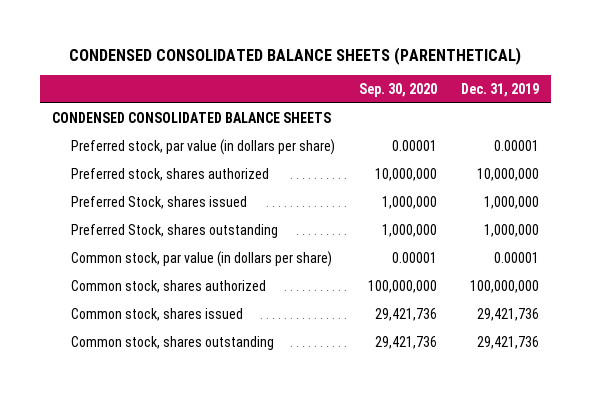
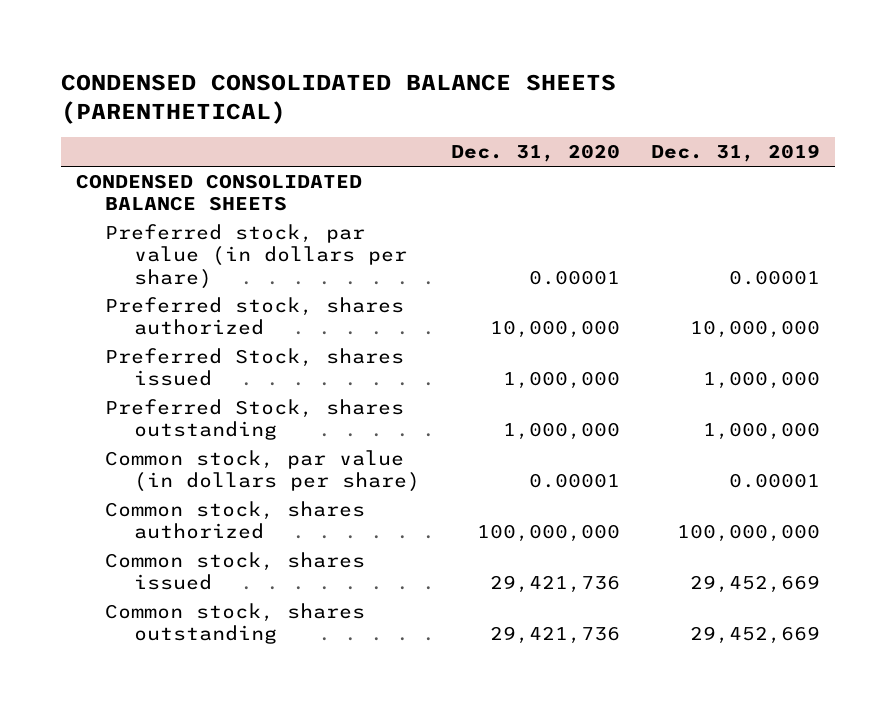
[358,82,437,97] Sep. 30, 2020 -> none
none -> [450,144,620,163] Dec. 31, 2020
[476,307,539,321] 29,421,736 -> [689,575,820,594] 29,452,669
[476,335,539,349] 29,421,736 -> [689,626,820,645] 29,452,669

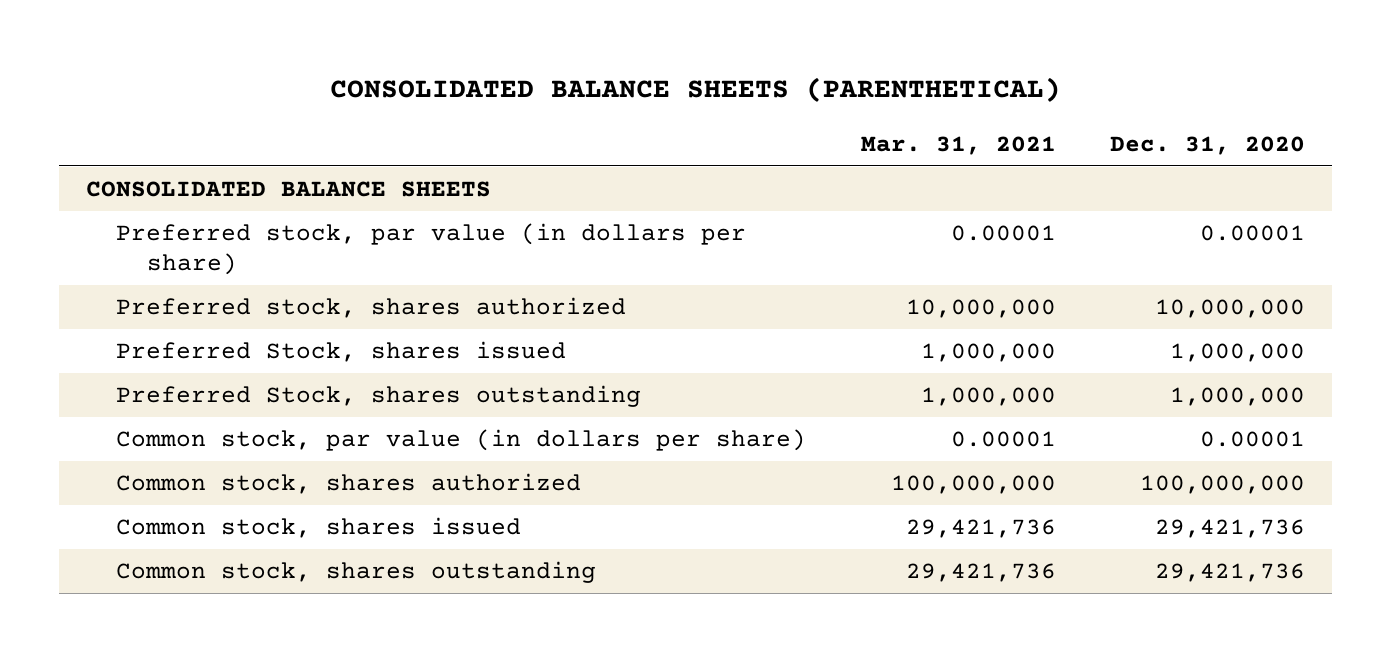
[60,73,616,124] CONDENSED CONSOLIDATED BALANCE SHEETS (PARENTHETICAL) -> [329,76,1061,102] CONSOLIDATED BALANCE SHEETS (PARENTHETICAL)
[650,144,820,163] Dec. 31, 2019 -> none
none -> [860,135,1056,155] Mar. 31, 2021
[76,173,363,212] CONDENSED CONSOLIDATED BALANCE SHEETS -> [86,181,492,198] CONSOLIDATED BALANCE SHEETS

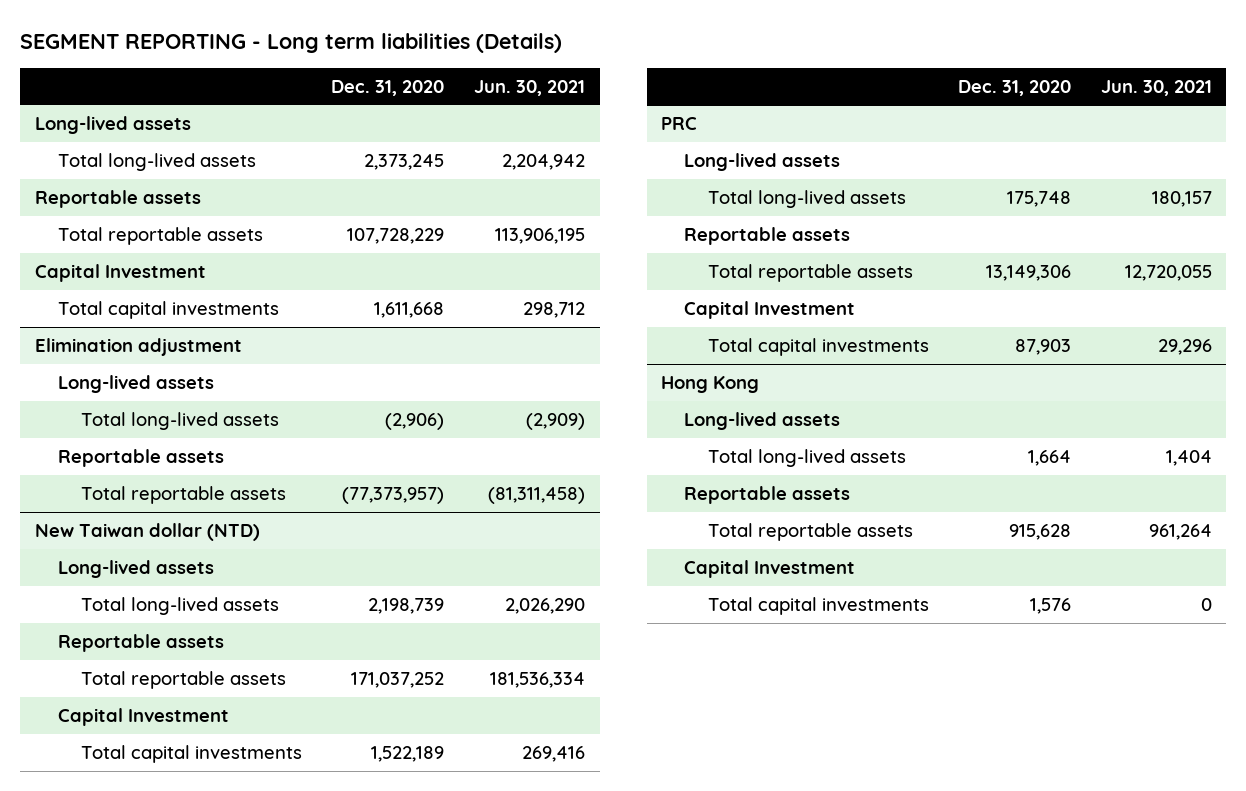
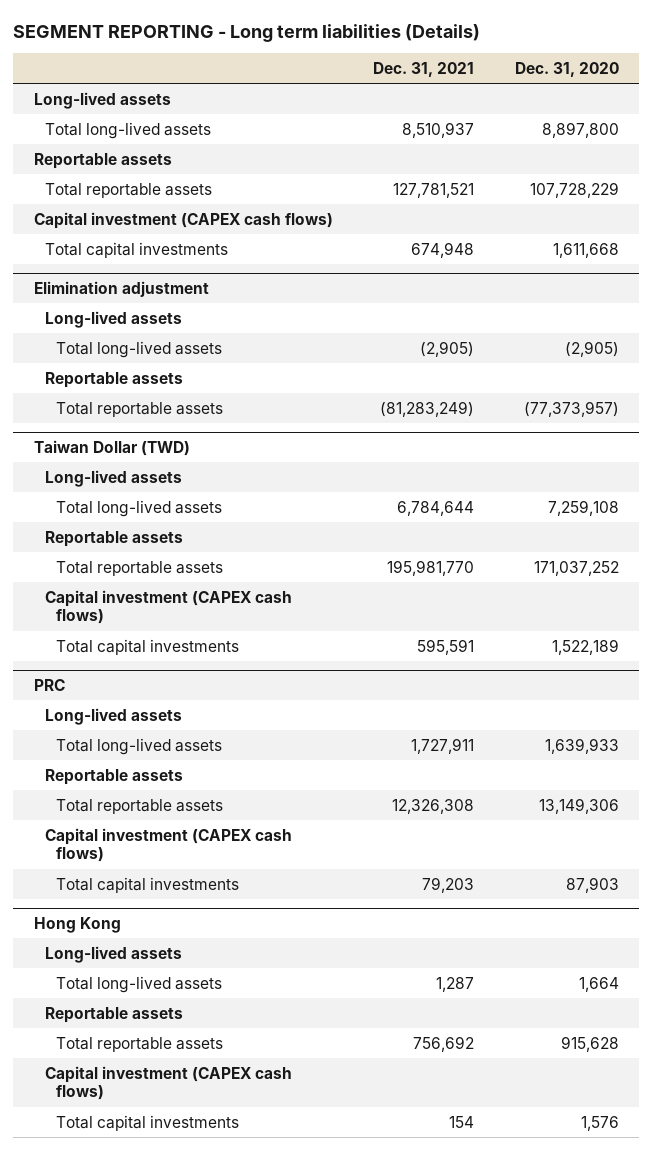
[473,79,585,96] Jun. 30, 2021 -> none
none -> [373,61,475,77] Dec. 31, 2021
[364,154,445,171] 2,373,245 -> [542,121,620,138] 8,897,800
[34,264,206,283] Capital Investment -> [33,211,333,229] Capital investment (CAPEX cash flows)
[385,413,445,431] (2,906) -> [565,340,620,357] (2,905)
[34,523,260,542] New Taiwan dollar (NTD) -> [33,440,190,457] Taiwan Dollar (TWD)
[368,598,445,615] 2,198,739 -> [548,499,620,516] 7,259,108
[57,708,229,727] Capital Investment -> [45,589,293,625] Capital investment (CAPEX cash flows)
[1007,191,1072,208] 175,748 -> [545,737,620,754] 1,639,933
[684,301,856,320] Capital Investment -> [45,827,293,863] Capital investment (CAPEX cash flows)
[684,560,856,579] Capital Investment -> [45,1065,293,1101] Capital investment (CAPEX cash flows)

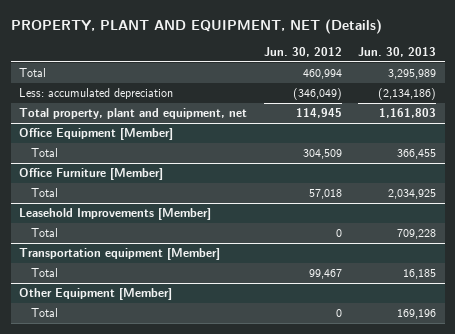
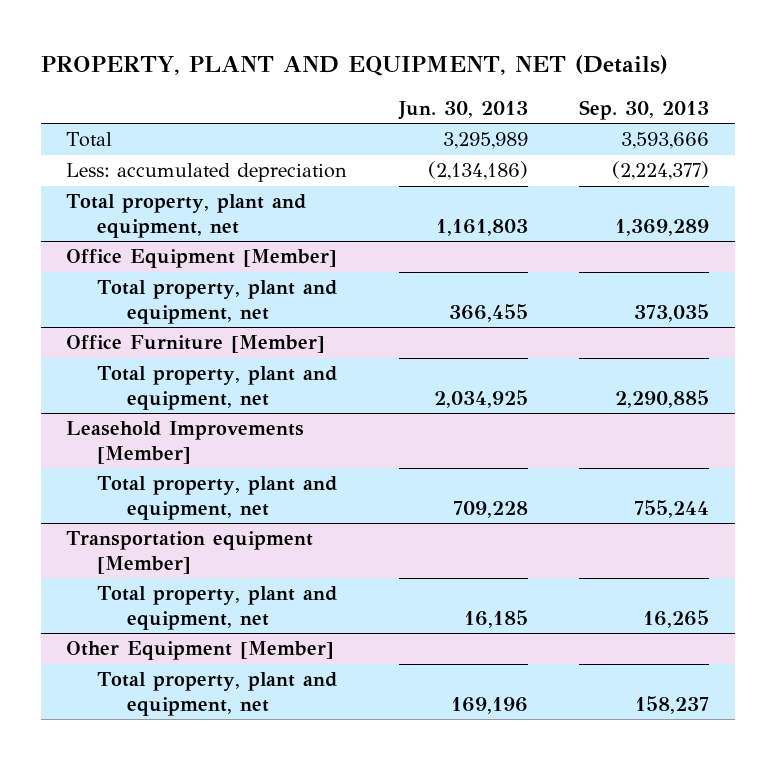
[263,46,342,57] Jun. 30, 2012 -> none
none -> [579,99,710,120] Sep. 30, 2013
[30,148,58,158] Total -> [96,280,337,324] Total property, plant and equipment, net
[30,188,58,198] Total -> [96,366,337,410] Total property, plant and equipment, net
[30,228,58,238] Total -> [96,476,337,520] Total property, plant and equipment, net
[30,268,58,278] Total -> [96,586,337,630] Total property, plant and equipment, net
[30,308,58,318] Total -> [96,672,337,716] Total property, plant and equipment, net

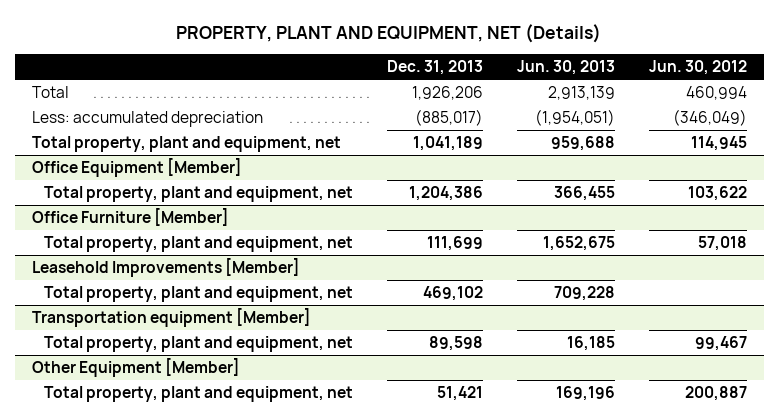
[579,99,710,120] Sep. 30, 2013 -> none
none -> [386,60,483,76] Dec. 31, 2013
none -> [648,60,747,76] Jun. 30, 2012
[442,132,528,150] 3,295,989 -> [547,86,615,101] 2,913,139
[427,161,528,181] (2,134,186) -> [534,109,615,127] (1,954,051)
[435,218,528,236] 1,161,803 -> [550,136,615,152] 959,688
[433,389,528,408] 2,034,925 -> [542,236,615,252] 1,652,675

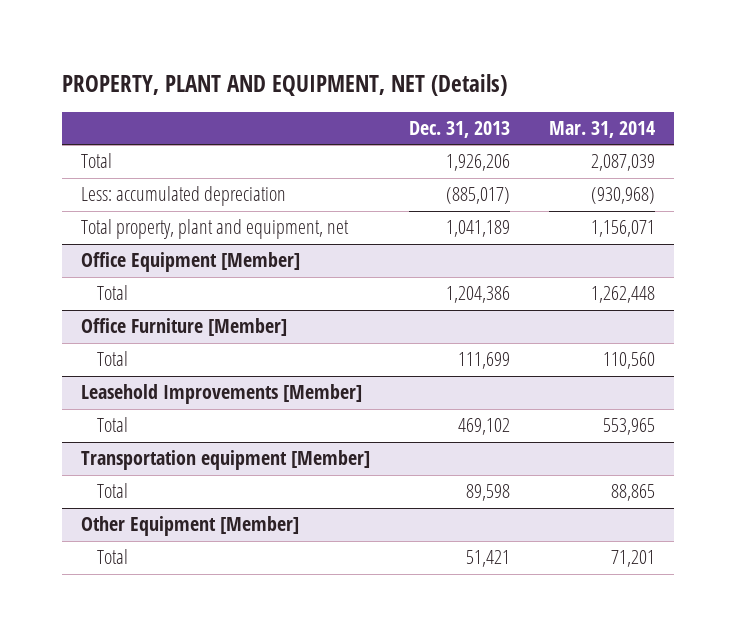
[516,60,615,76] Jun. 30, 2013 -> none
[648,60,747,76] Jun. 30, 2012 -> none
none -> [548,120,655,138] Mar. 31, 2014
[43,186,353,203] Total property, plant and equipment, net -> [96,285,128,301] Total
[43,236,353,253] Total property, plant and equipment, net -> [96,351,128,367] Total
[43,286,353,303] Total property, plant and equipment, net -> [96,417,128,433] Total
[43,336,353,353] Total property, plant and equipment, net -> [96,483,128,499] Total
[43,386,353,403] Total property, plant and equipment, net -> [96,549,128,565] Total

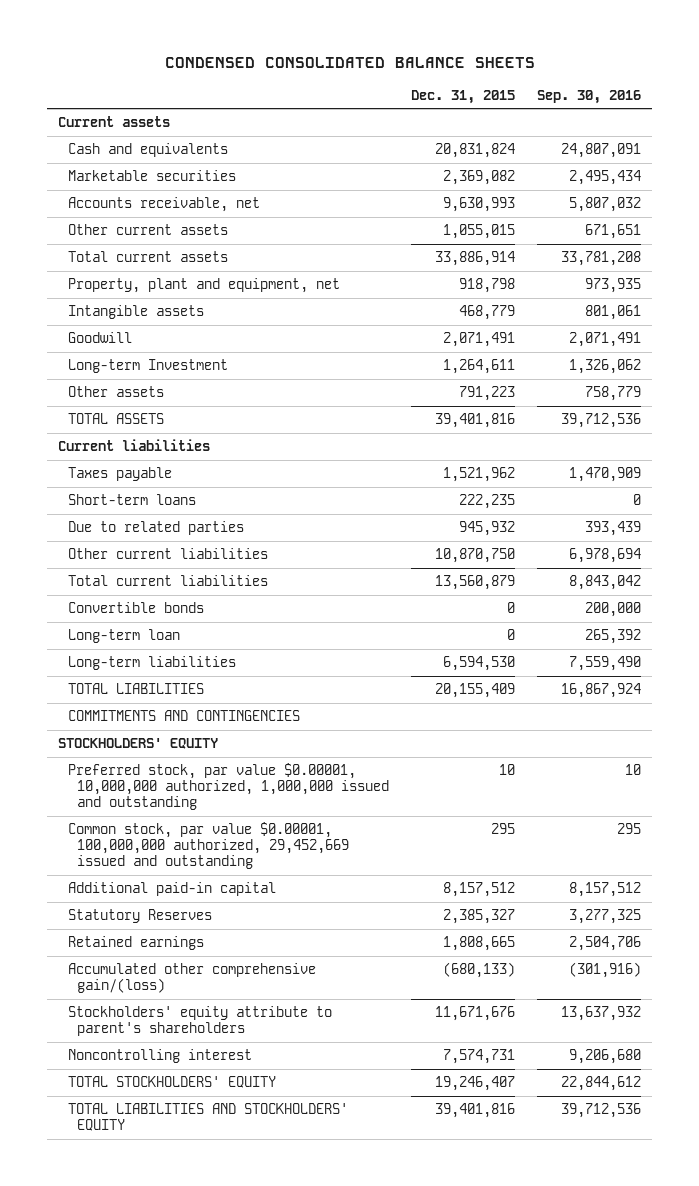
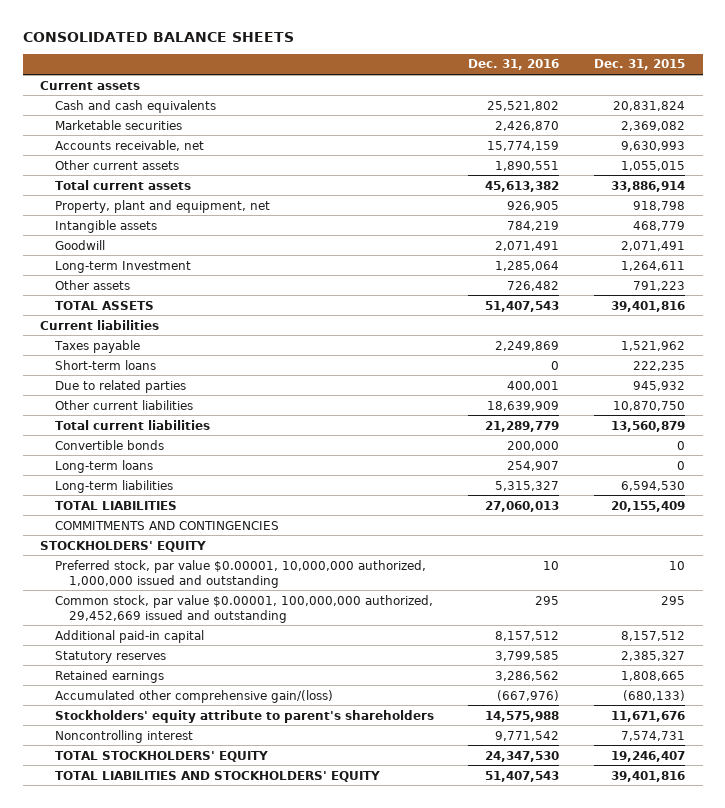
[164,57,535,69] CONDENSED CONSOLIDATED BALANCE SHEETS -> [22,31,294,42] CONSOLIDATED BALANCE SHEETS
[537,89,642,104] Sep. 30, 2016 -> none
none -> [468,59,560,71] Dec. 31, 2016
[67,143,228,158] Cash and equivalents -> [54,99,216,113] Cash and cash equivalents
[67,629,180,644] Long-term loan -> [54,459,153,473] Long-term loans
[67,909,212,924] Statutory Reserves -> [54,650,166,663] Statutory reserves

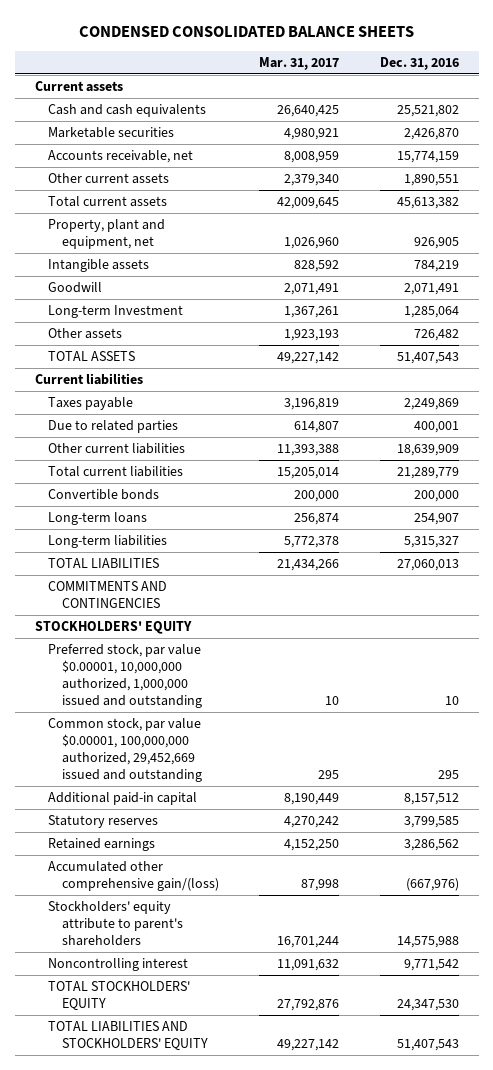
[22,31,294,42] CONSOLIDATED BALANCE SHEETS -> [78,25,414,37] CONDENSED CONSOLIDATED BALANCE SHEETS
[594,59,686,71] Dec. 31, 2015 -> none
none -> [259,56,340,70] Mar. 31, 2017
[54,359,156,370] Short-term loans -> none

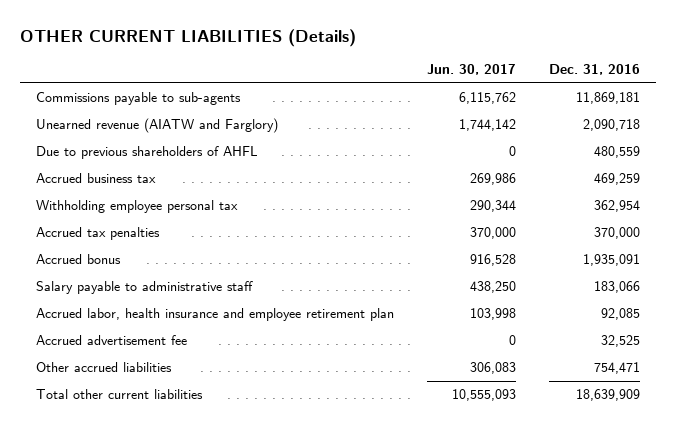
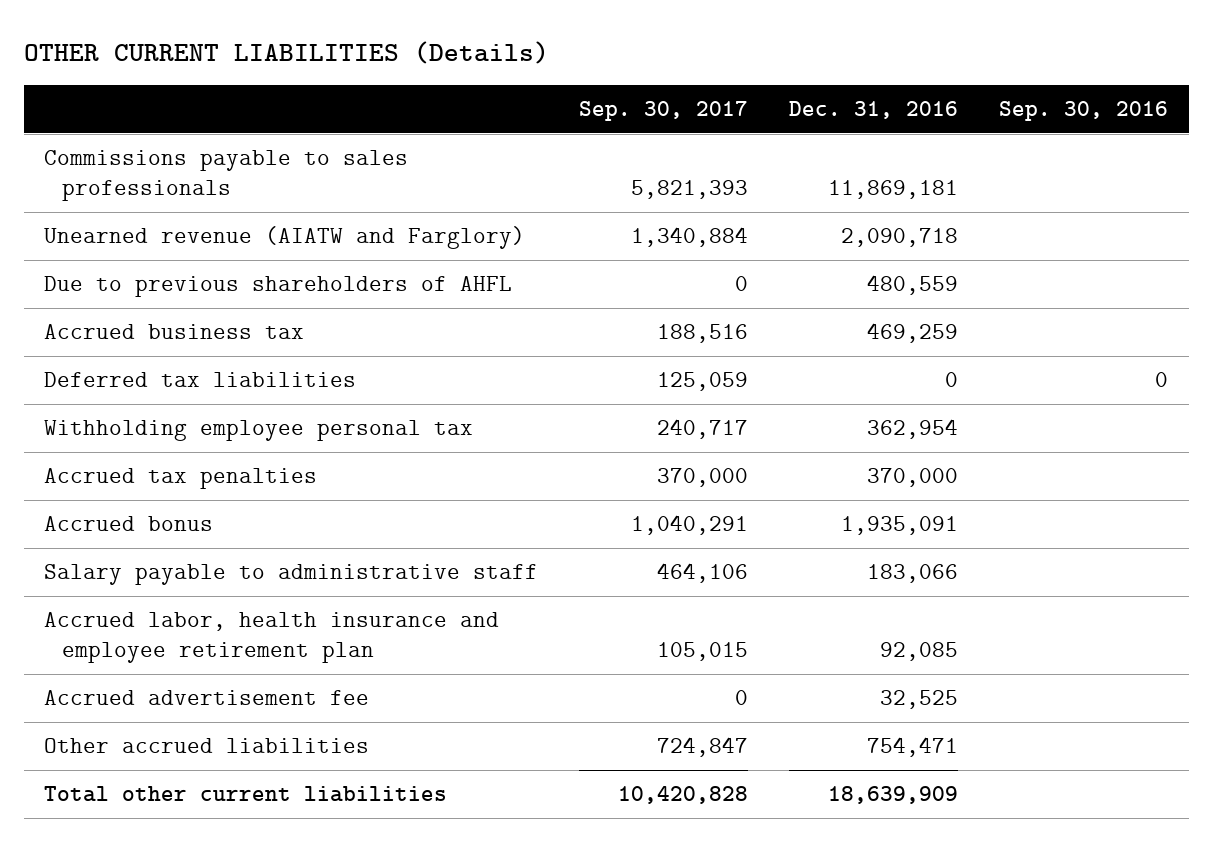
[427,64,517,76] Jun. 30, 2017 -> none
none -> [579,101,749,122] Sep. 30, 2017
none -> [999,101,1169,122] Sep. 30, 2016
[36,92,242,106] Commissions payable to sub-agents -> [44,150,409,201] Commissions payable to sales professionals
none -> [44,372,357,388] Deferred tax liabilities

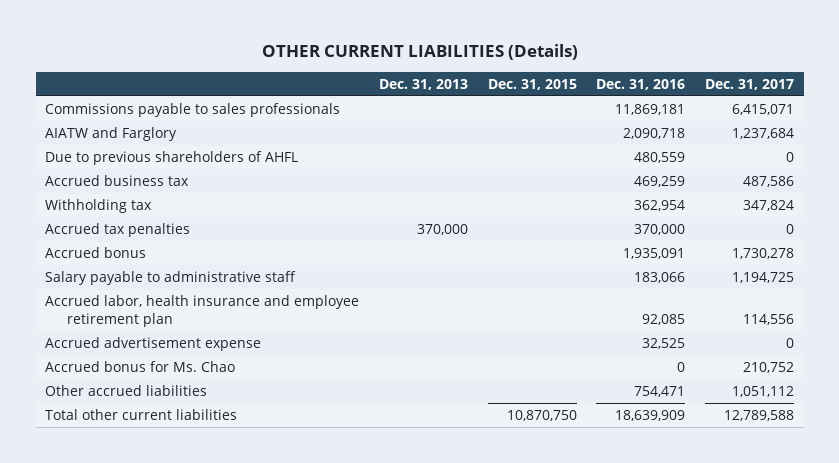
[579,101,749,122] Sep. 30, 2017 -> none
[999,101,1169,122] Sep. 30, 2016 -> none
none -> [379,78,469,90] Dec. 31, 2013
none -> [487,78,577,90] Dec. 31, 2015
none -> [705,78,795,90] Dec. 31, 2017
[44,226,526,250] Unearned revenue (AIATW and Farglory) -> [45,127,178,142] AIATW and Farglory
[44,372,357,388] Deferred tax liabilities -> none
[44,420,474,442] Withholding employee personal tax -> [45,199,153,214] Withholding tax
[44,690,370,706] Accrued advertisement fee -> [45,337,262,352] Accrued advertisement expense
none -> [45,361,236,373] Accrued bonus for Ms. Chao

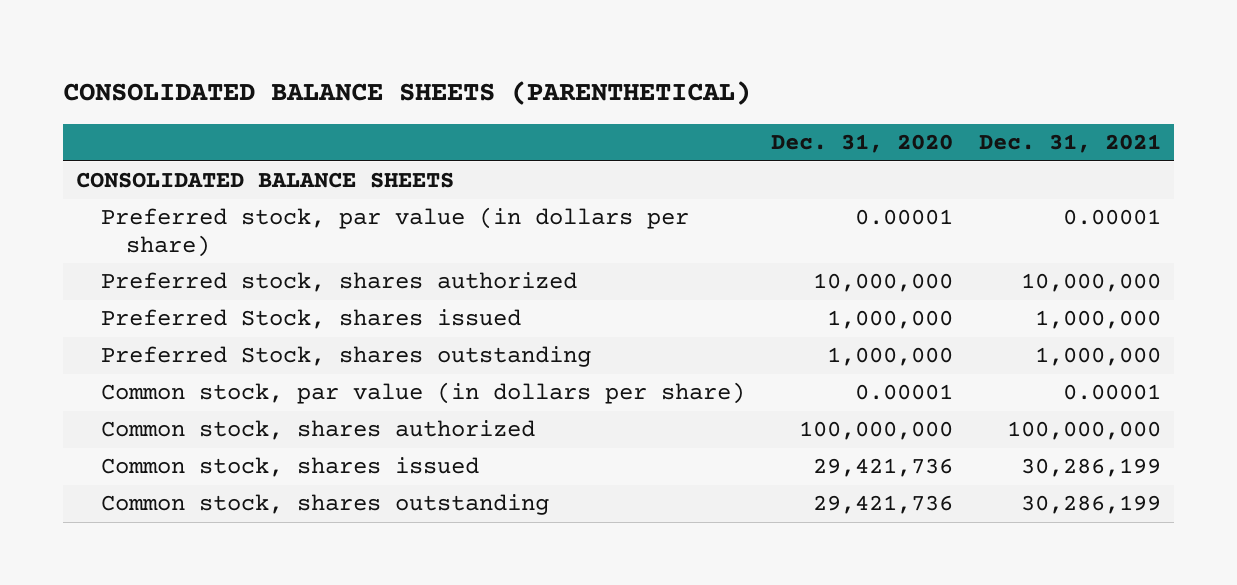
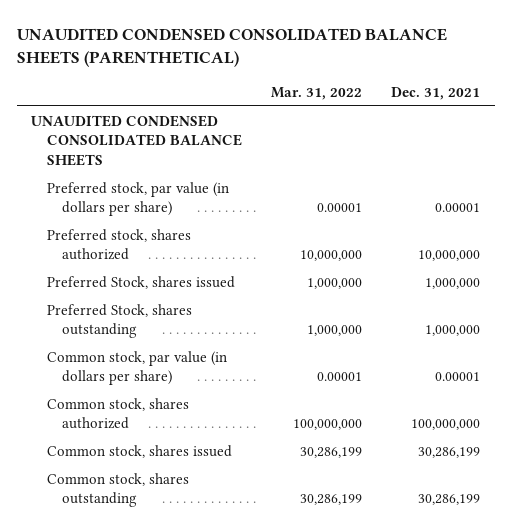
[63,81,752,106] CONSOLIDATED BALANCE SHEETS (PARENTHETICAL) -> [16,27,447,67] UNAUDITED CONDENSED CONSOLIDATED BALANCE SHEETS (PARENTHETICAL)
[771,134,954,154] Dec. 31, 2020 -> none
none -> [270,86,362,100] Mar. 31, 2022
[76,172,455,189] CONSOLIDATED BALANCE SHEETS -> [31,114,242,166] UNAUDITED CONDENSED CONSOLIDATED BALANCE SHEETS

